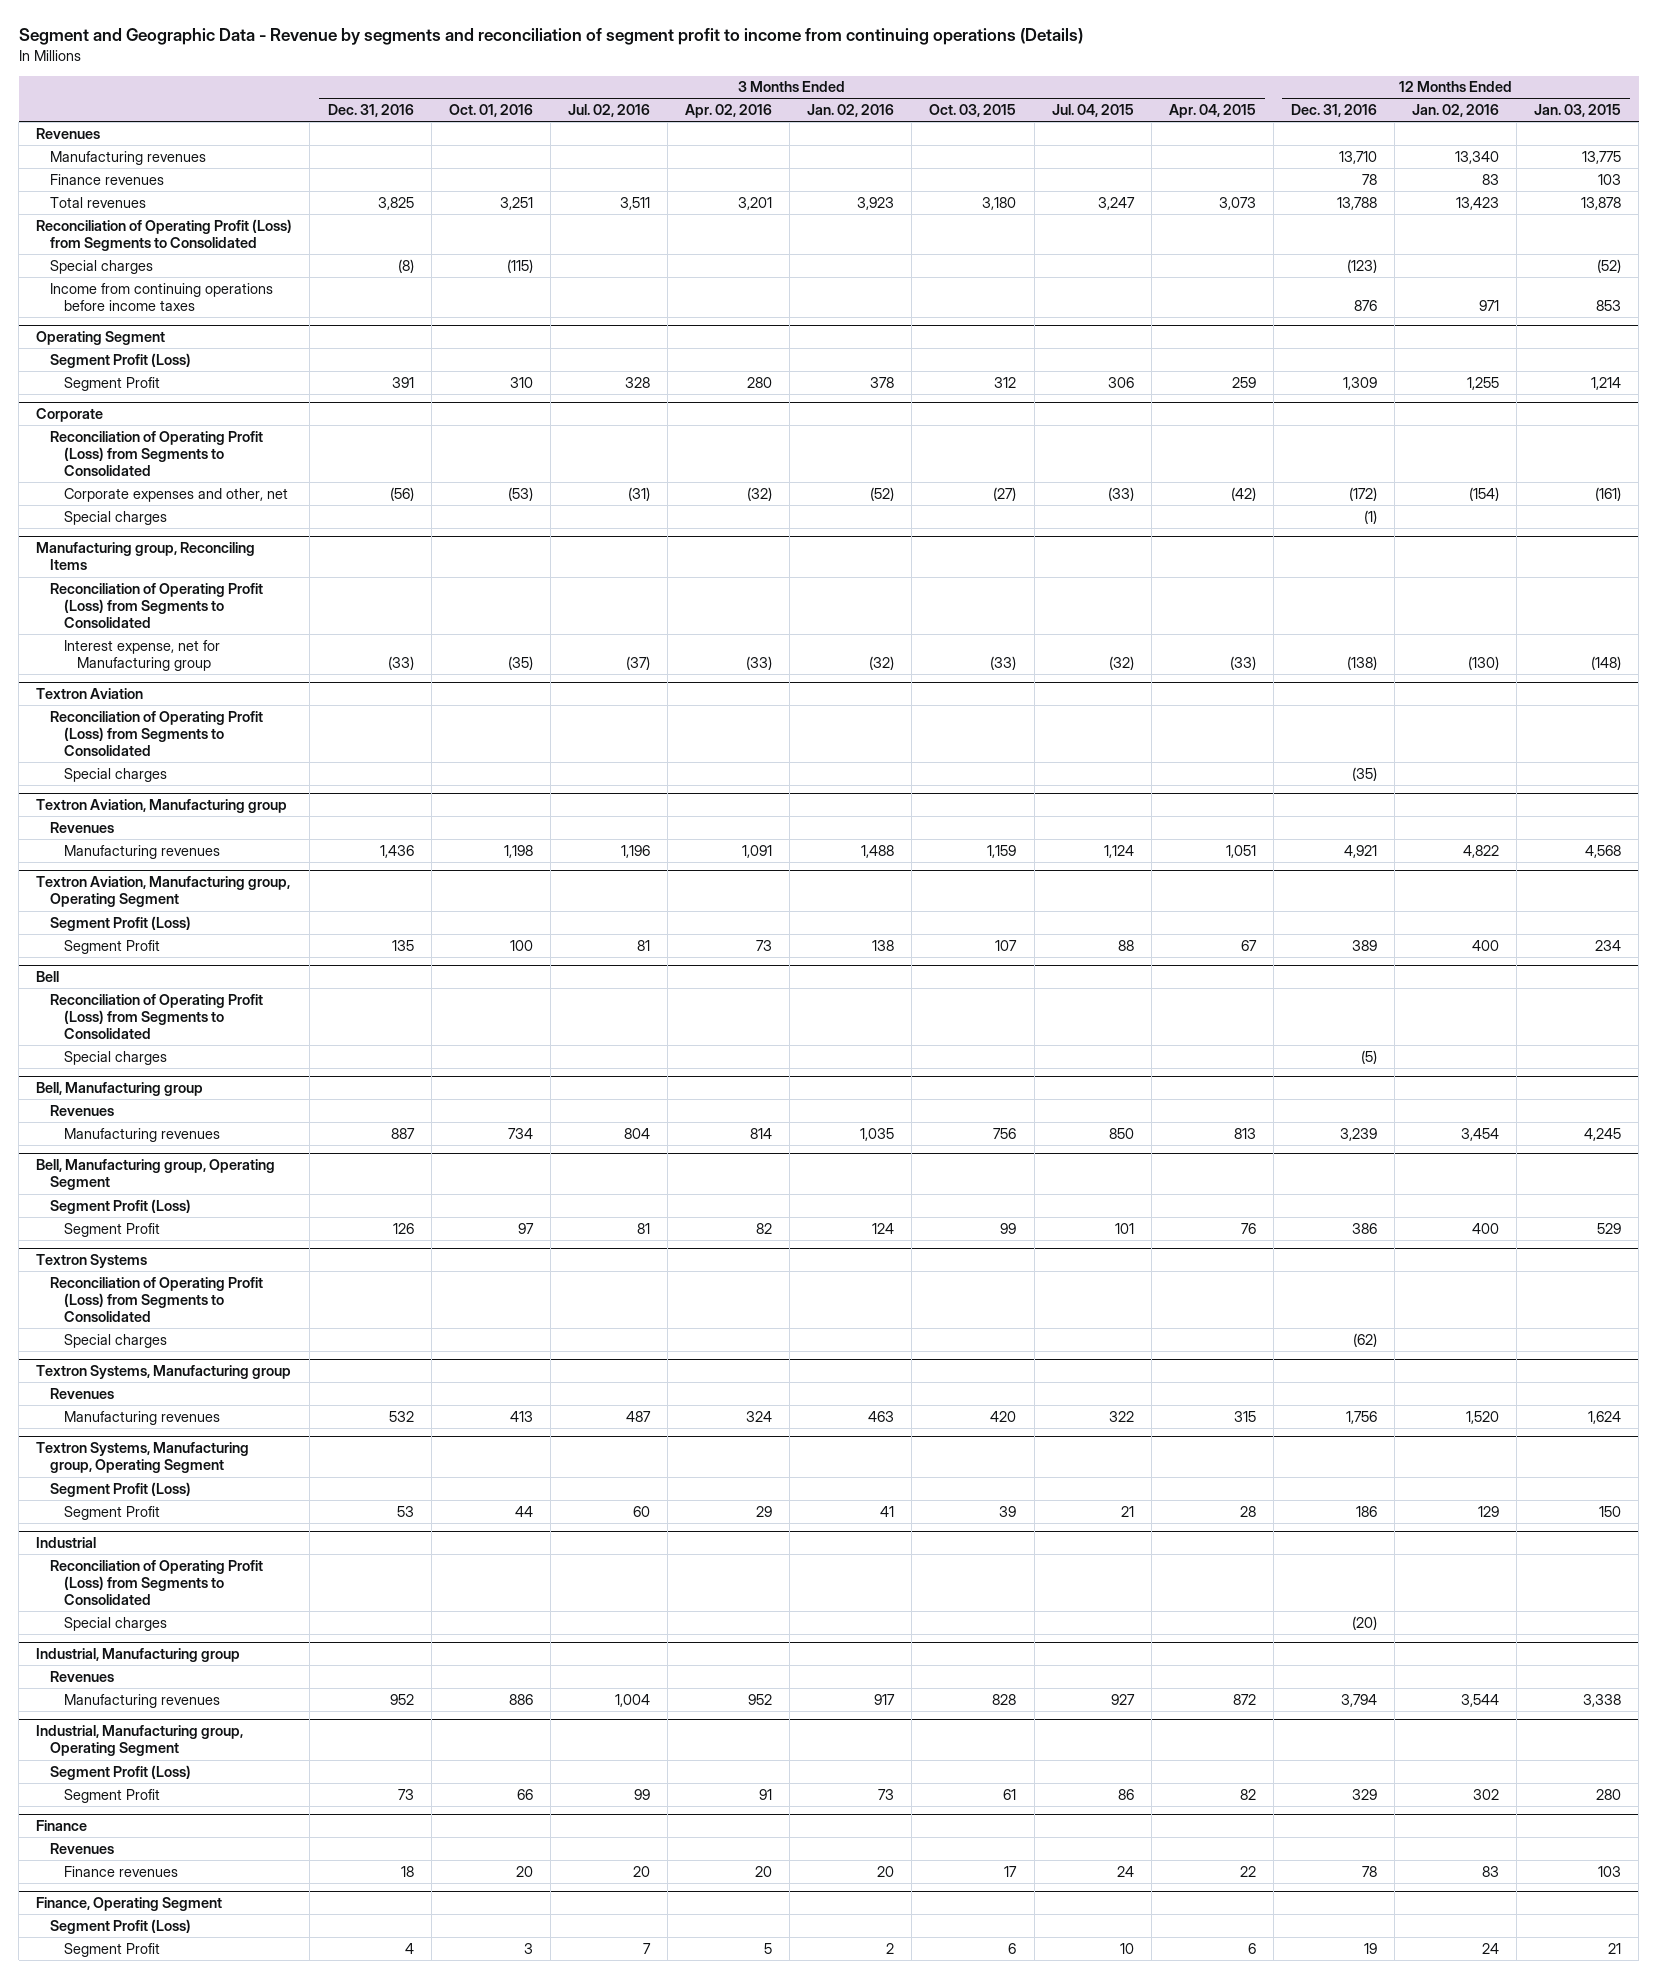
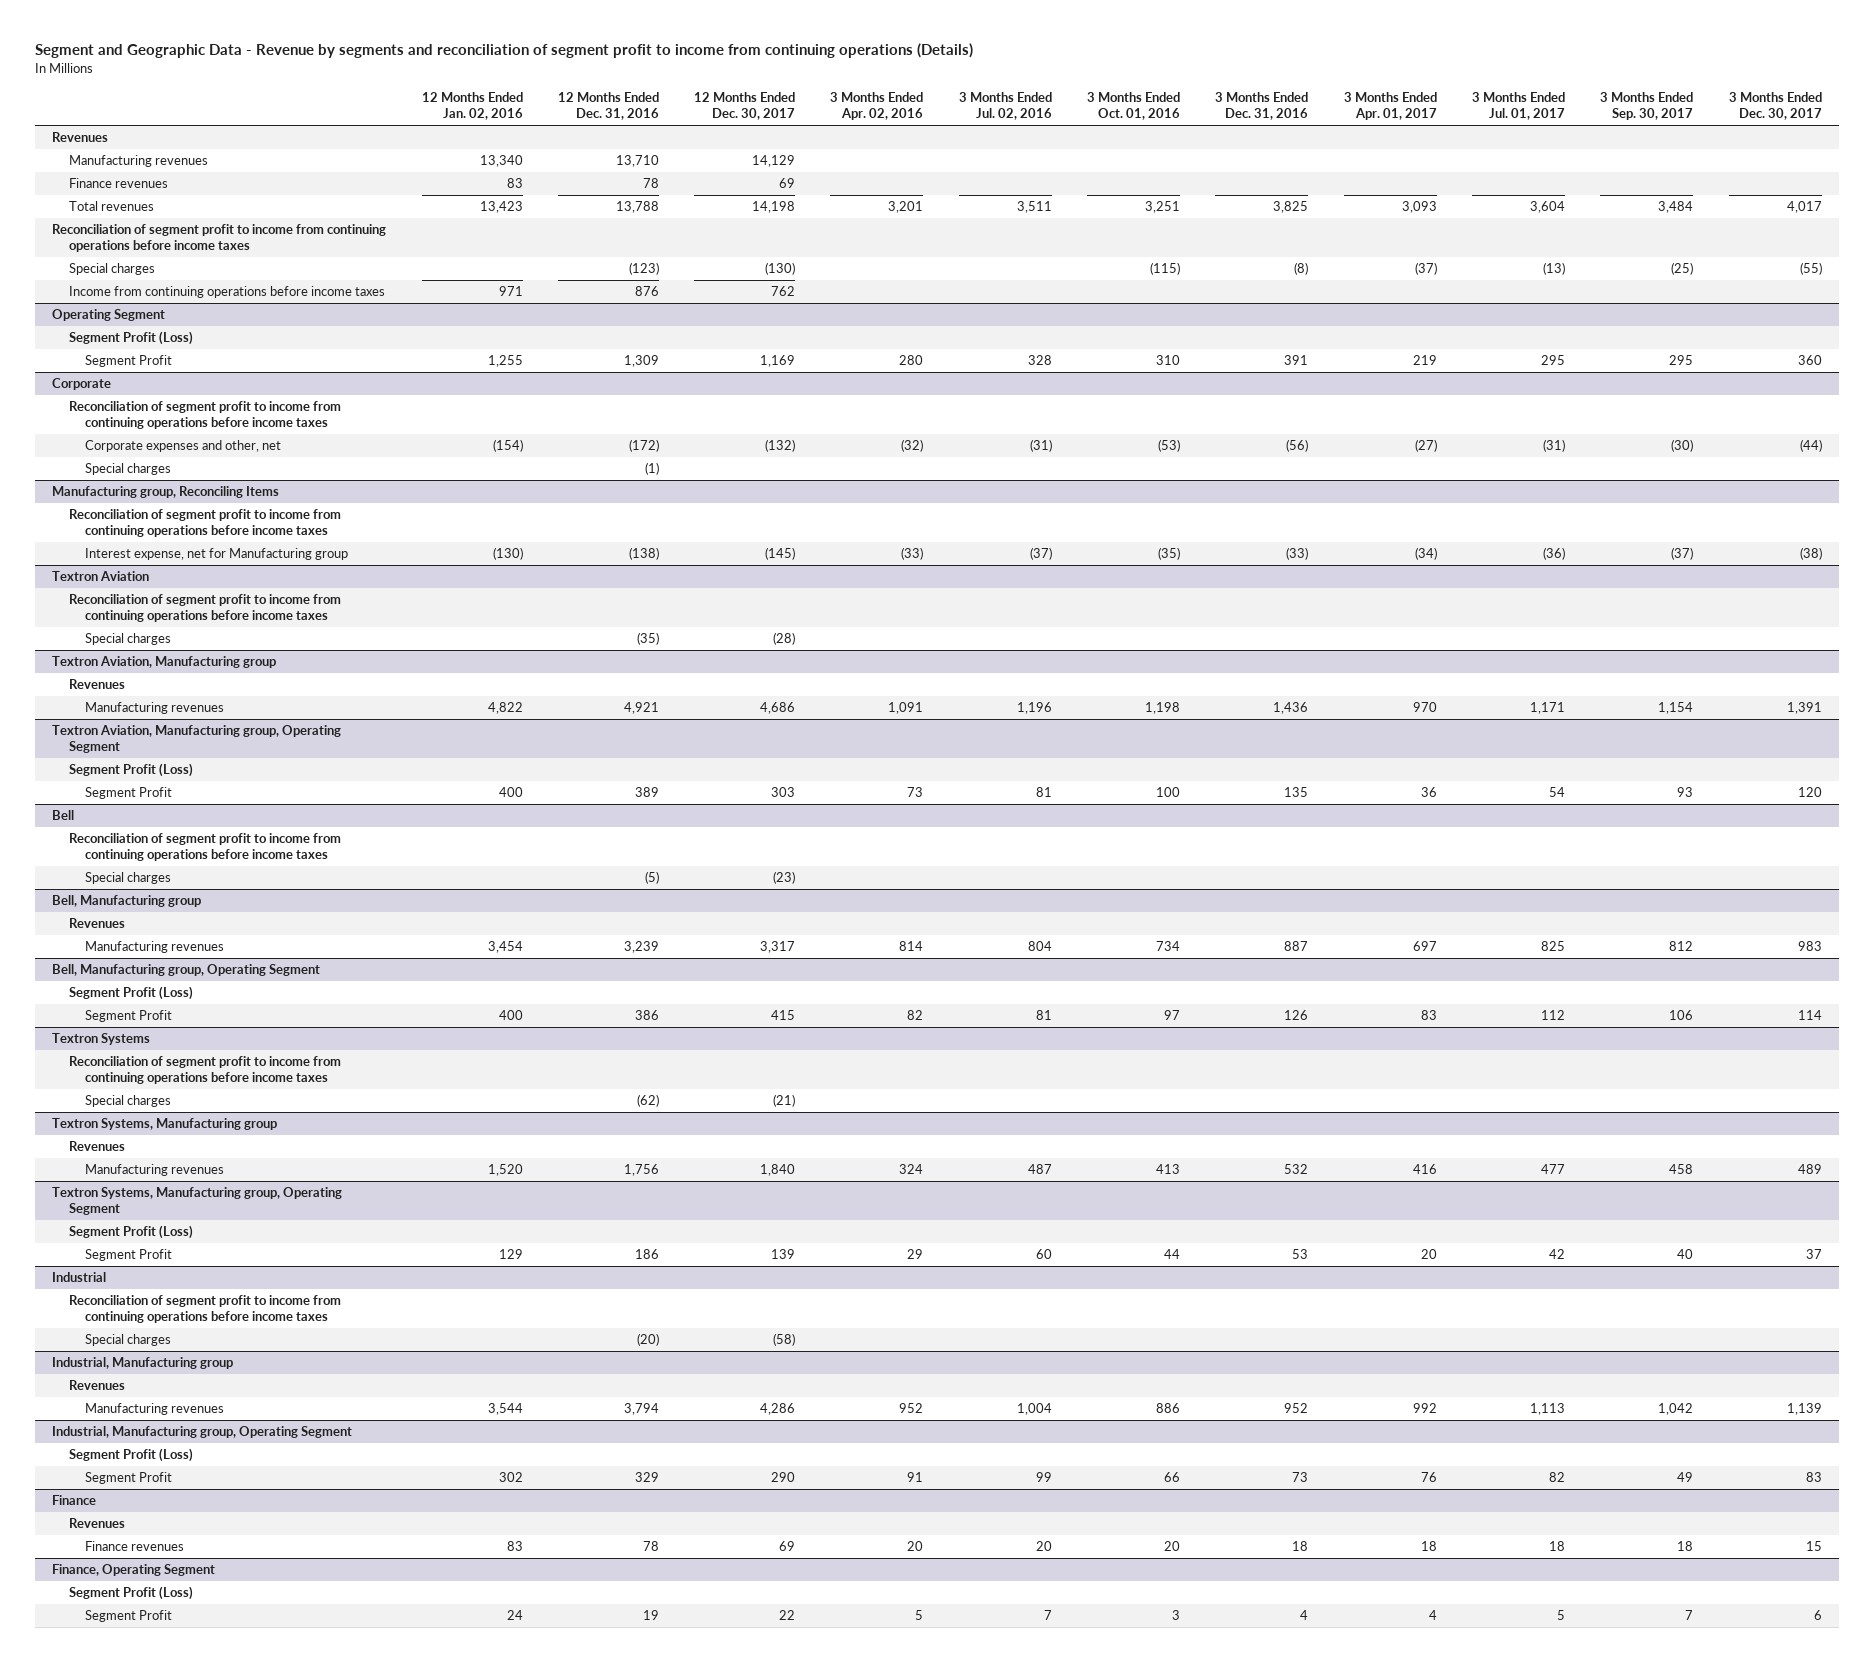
[807,104,895,118] Jan. 02, 2016 -> none
[929,104,1017,118] Oct. 03, 2015 -> none
[1051,104,1134,118] Jul. 04, 2015 -> none
[1168,104,1256,119] Apr. 04, 2015 -> none
[1534,104,1622,118] Jan. 03, 2015 -> none
none -> [694,92,796,121] 12 Months Ended Dec. 30, 2017
none -> [1343,92,1437,121] 3 Months Ended Apr. 01, 2017
none -> [1471,92,1565,121] 3 Months Ended Jul. 01, 2017
none -> [1600,92,1694,121] 3 Months Ended Sep. 30, 2017
none -> [1728,92,1822,121] 3 Months Ended Dec. 30, 2017
[36,218,293,251] Reconciliation of Operating Profit (Loss) from Segments to Consolidated -> [52,224,387,253] Reconciliation of segment profit to income from continuing operations before income taxes
[50,430,264,477] Reconciliation of Operating Profit (Loss) from Segments to Consolidated -> [68,401,341,430] Reconciliation of segment profit to income from continuing operations before income taxes
[50,582,264,629] Reconciliation of Operating Profit (Loss) from Segments to Consolidated -> [68,509,341,538] Reconciliation of segment profit to income from continuing operations before income taxes
[50,710,264,757] Reconciliation of Operating Profit (Loss) from Segments to Consolidated -> [68,594,341,623] Reconciliation of segment profit to income from continuing operations before income taxes
[50,993,264,1040] Reconciliation of Operating Profit (Loss) from Segments to Consolidated -> [68,833,341,862] Reconciliation of segment profit to income from continuing operations before income taxes
[50,1276,264,1323] Reconciliation of Operating Profit (Loss) from Segments to Consolidated -> [68,1056,341,1085] Reconciliation of segment profit to income from continuing operations before income taxes
[50,1559,264,1606] Reconciliation of Operating Profit (Loss) from Segments to Consolidated -> [68,1295,341,1324] Reconciliation of segment profit to income from continuing operations before income taxes

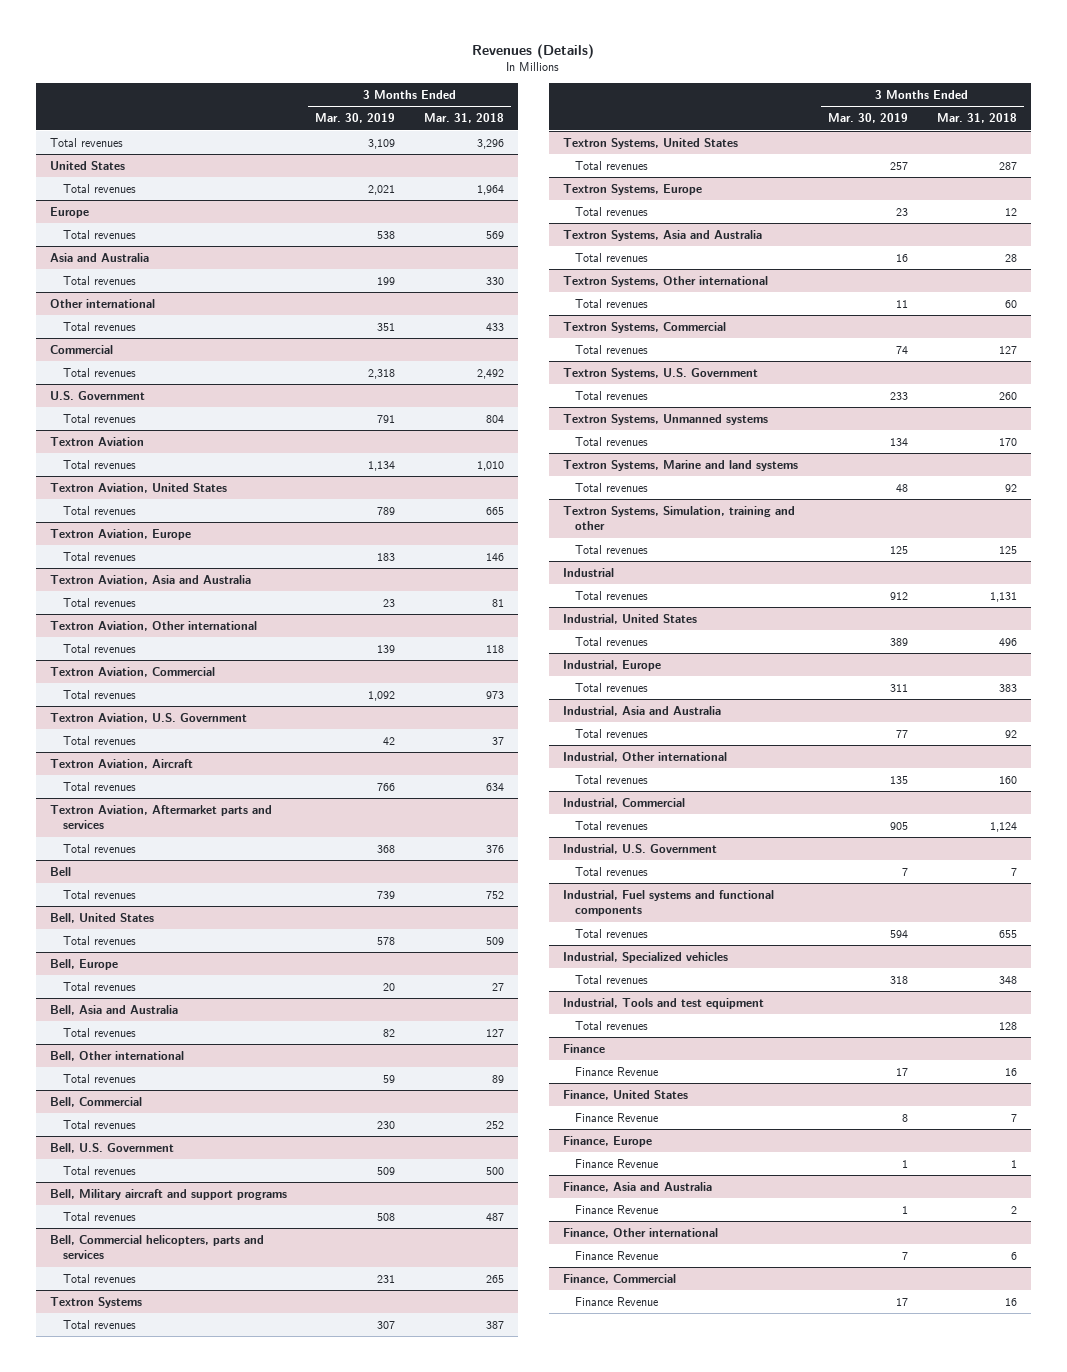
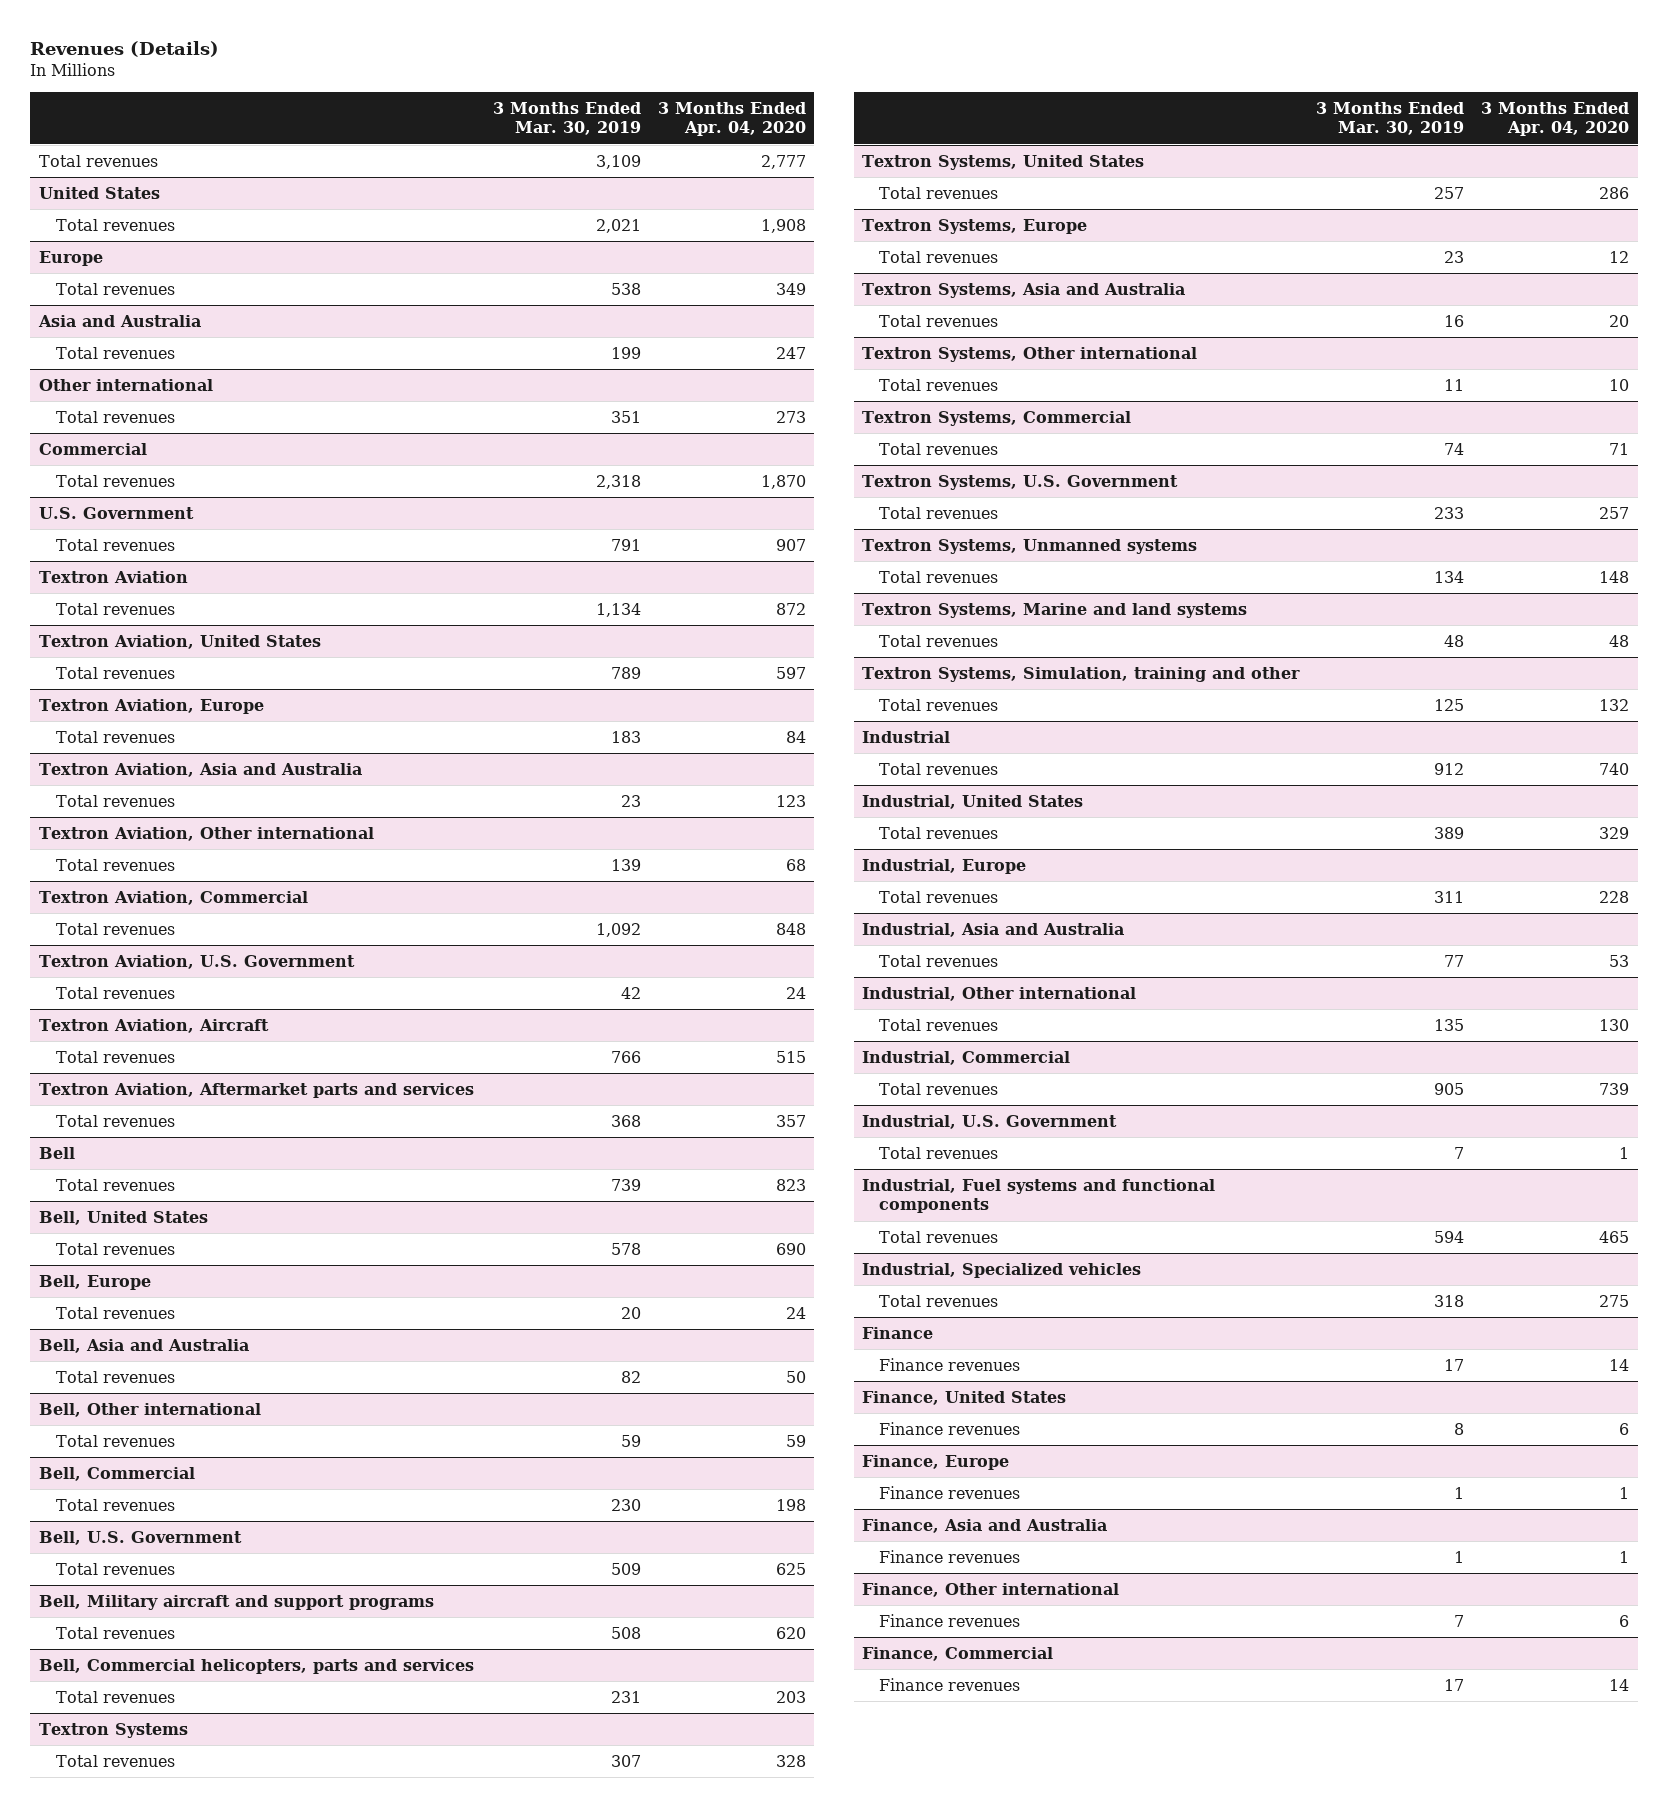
[423,113,504,124] Mar. 31, 2018 -> none
none -> [657,101,806,137] 3 Months Ended Apr. 04, 2020
[562,997,764,1009] Industrial, Tools and test equipment -> none
[575,1020,649,1030] Total revenues -> none
[575,1066,659,1076] Finance Revenue -> [879,1357,1021,1371] Finance revenues
[575,1112,659,1122] Finance Revenue -> [879,1421,1021,1435] Finance revenues
[575,1158,659,1168] Finance Revenue -> [879,1485,1021,1499] Finance revenues
[575,1204,659,1214] Finance Revenue -> [879,1549,1021,1563] Finance revenues
[575,1250,659,1260] Finance Revenue -> [879,1613,1021,1627] Finance revenues
[575,1296,659,1306] Finance Revenue -> [879,1677,1021,1691] Finance revenues

